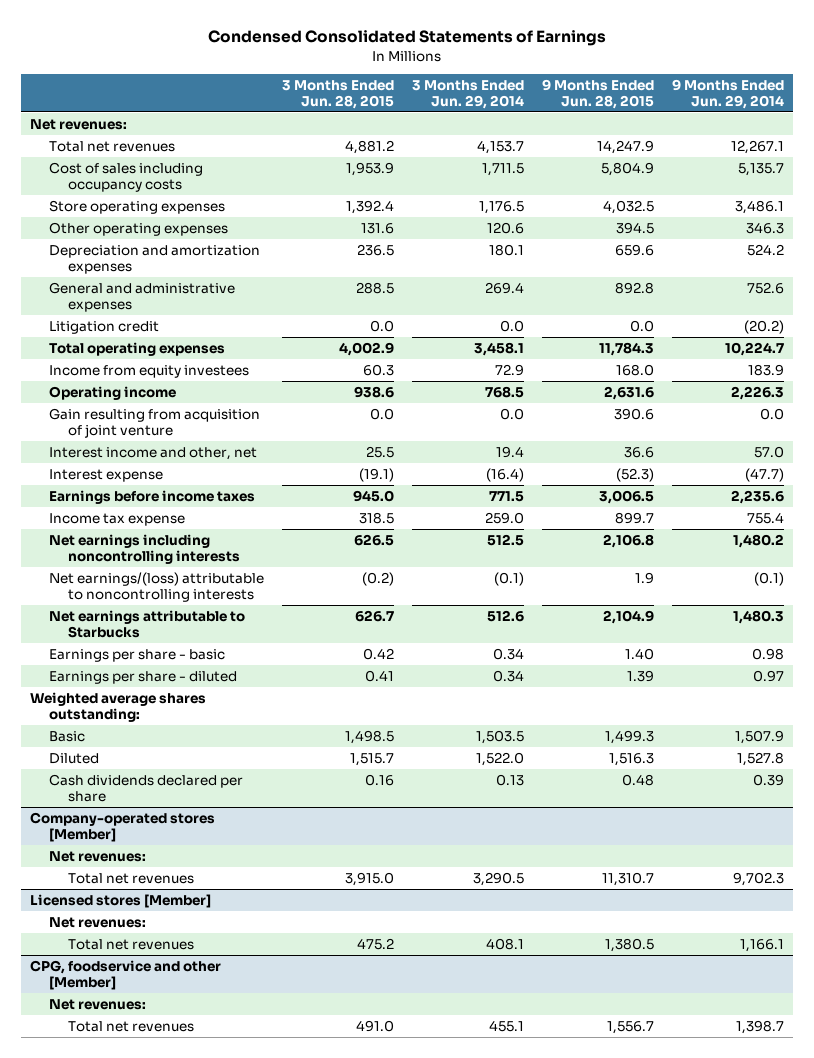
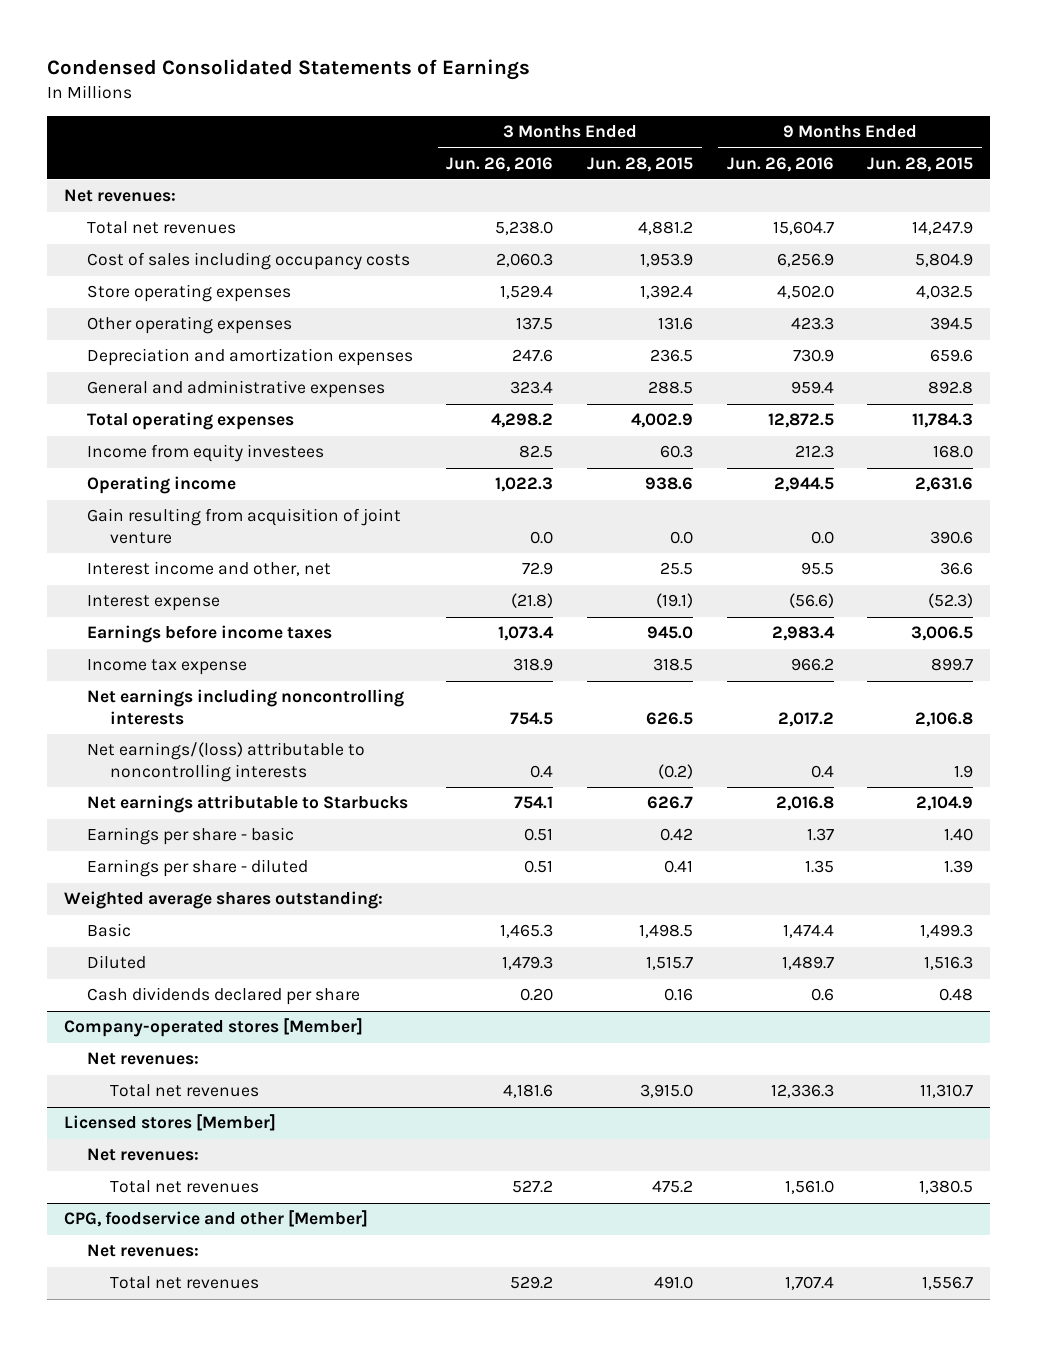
[411,80,524,110] 3 Months Ended Jun. 29, 2014 -> none
[671,79,784,110] 9 Months Ended Jun. 29, 2014 -> none
none -> [446,156,554,172] Jun. 26, 2016
none -> [726,156,834,172] Jun. 26, 2016
[48,320,159,334] Litigation credit -> none

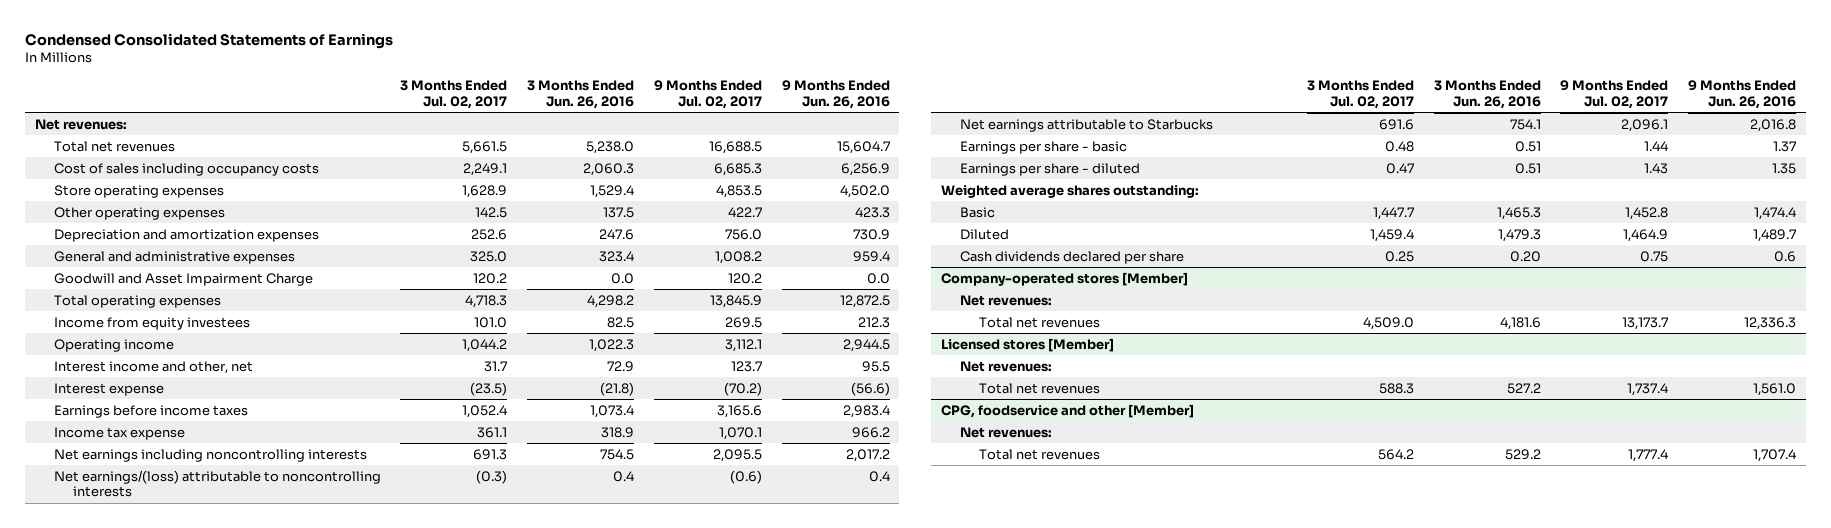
[587,156,694,172] Jun. 28, 2015 -> none
[867,156,974,172] Jun. 28, 2015 -> none
none -> [400,80,508,109] 3 Months Ended Jul. 02, 2017
none -> [653,80,762,109] 9 Months Ended Jul. 02, 2017
none -> [53,272,313,286] Goodwill and Asset Impairment Charge
[86,508,401,545] Gain resulting from acquisition of joint venture -> none

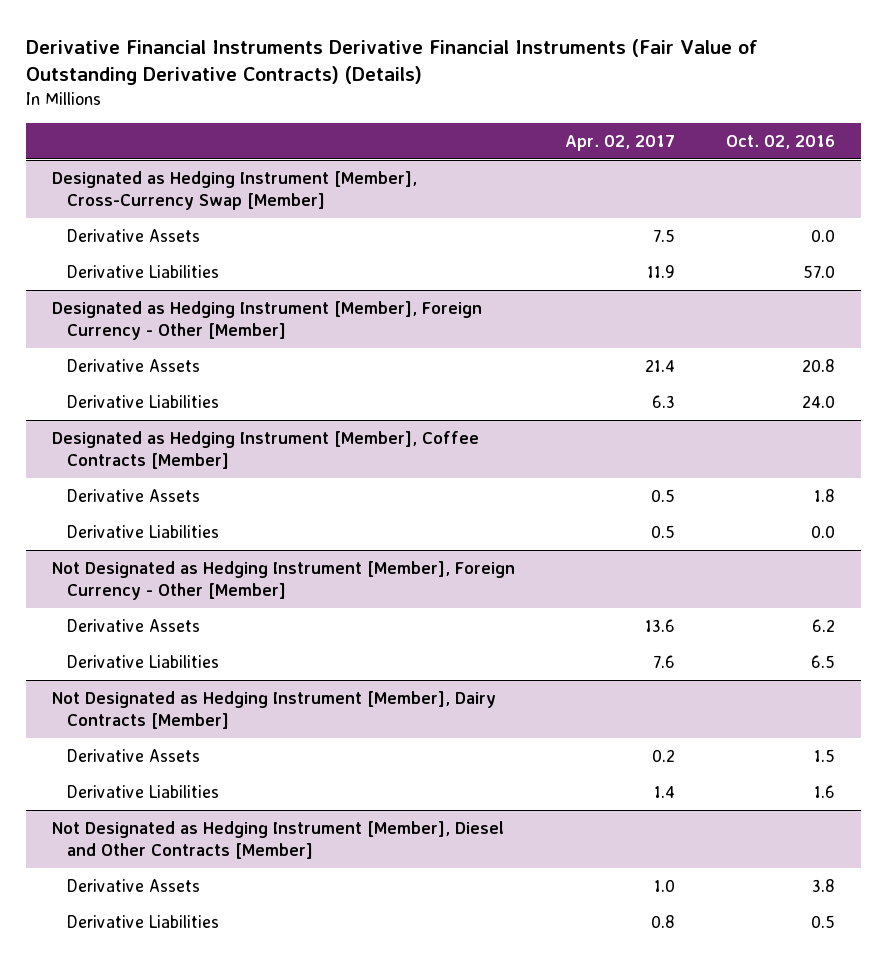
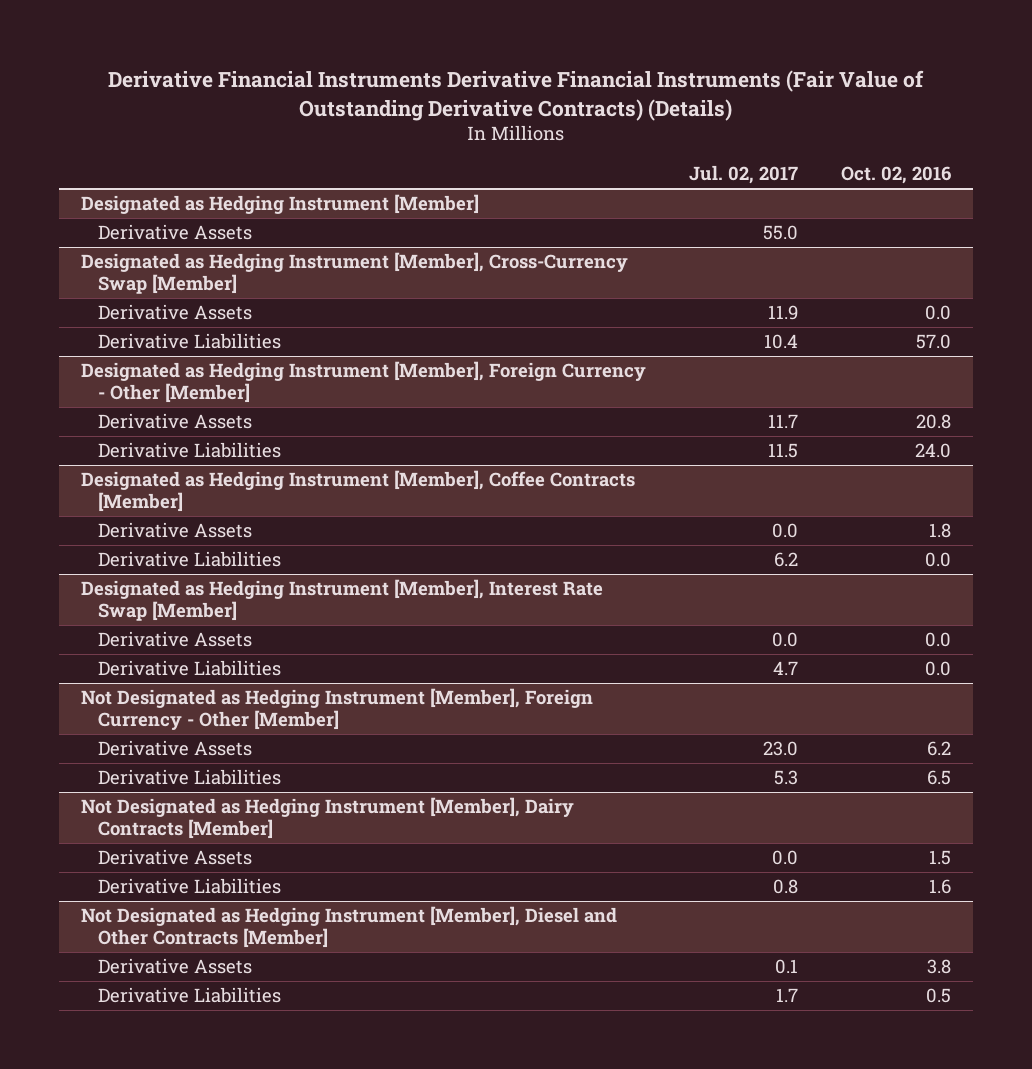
[565,134,676,151] Apr. 02, 2017 -> none
none -> [688,165,798,185] Jul. 02, 2017
none -> [80,194,479,215] Designated as Hedging Instrument [Member]
none -> [97,224,252,241] Derivative Assets
none -> [80,579,603,621] Designated as Hedging Instrument [Member], Interest Rate Swap [Member]
none -> [97,631,252,648] Derivative Assets
none -> [97,660,281,677] Derivative Liabilities

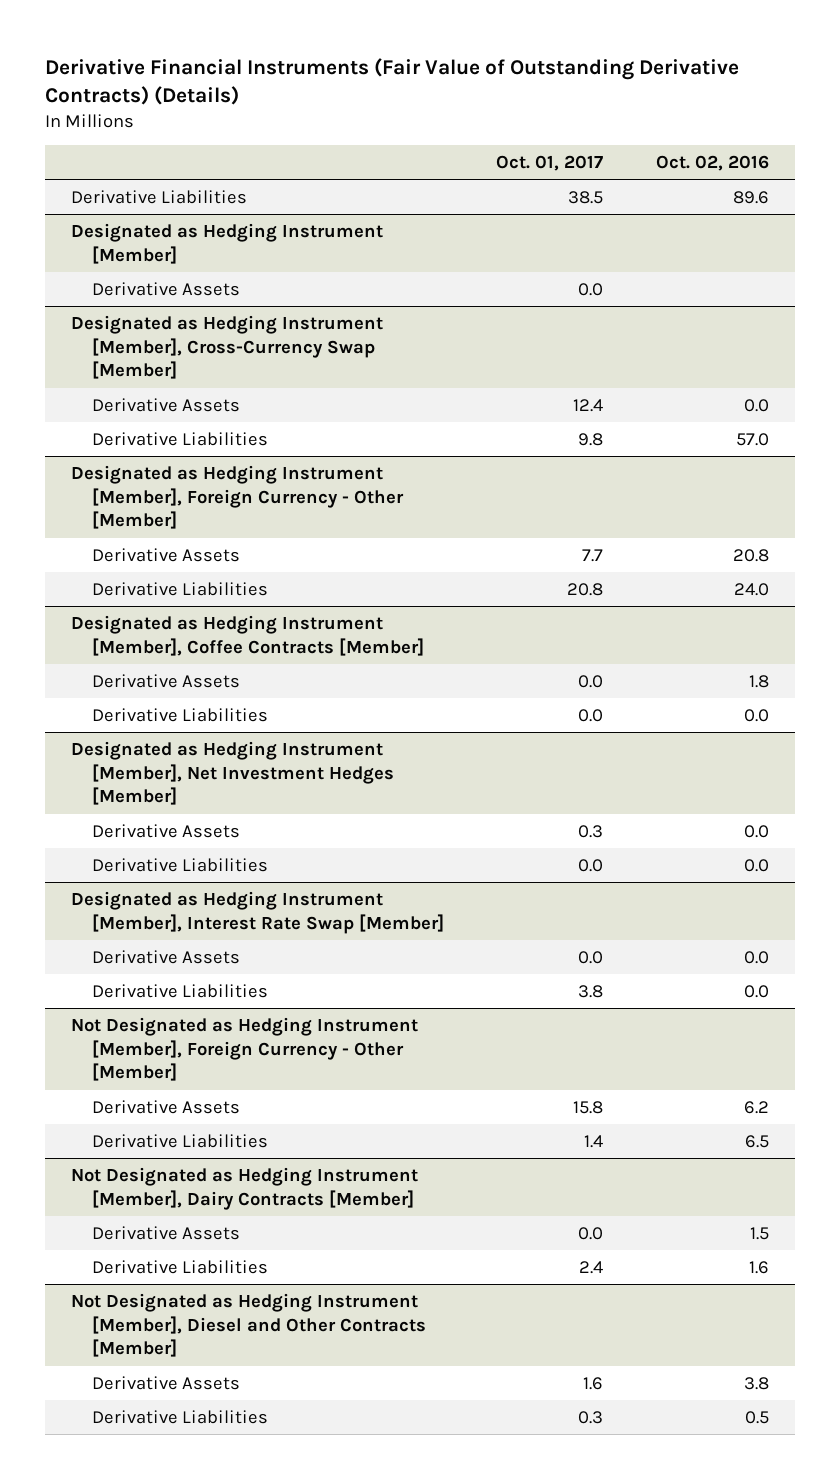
[107,70,924,121] Derivative Financial Instruments Derivative Financial Instruments (Fair Value of Outstanding Derivative Contracts) (Details) -> [45,57,740,106] Derivative Financial Instruments (Fair Value of Outstanding Derivative Contracts) (Details)
[688,165,798,185] Jul. 02, 2017 -> none
none -> [496,154,604,171] Oct. 01, 2017
none -> [71,189,248,204] Derivative Liabilities
none -> [71,740,395,806] Designated as Hedging Instrument [Member], Net Investment Hedges [Member]
none -> [92,823,241,838] Derivative Assets
none -> [92,857,269,872] Derivative Liabilities

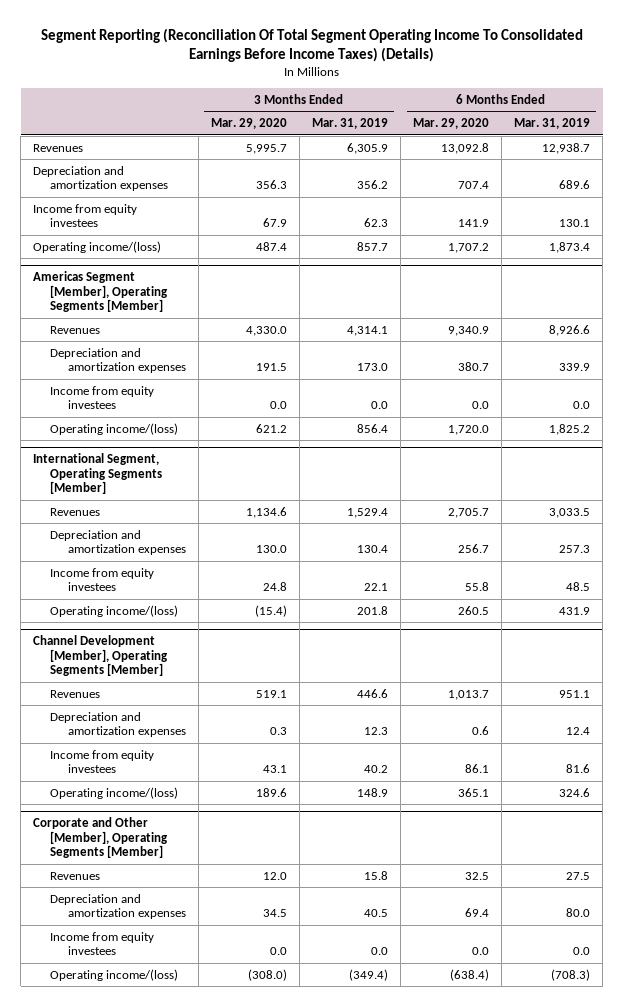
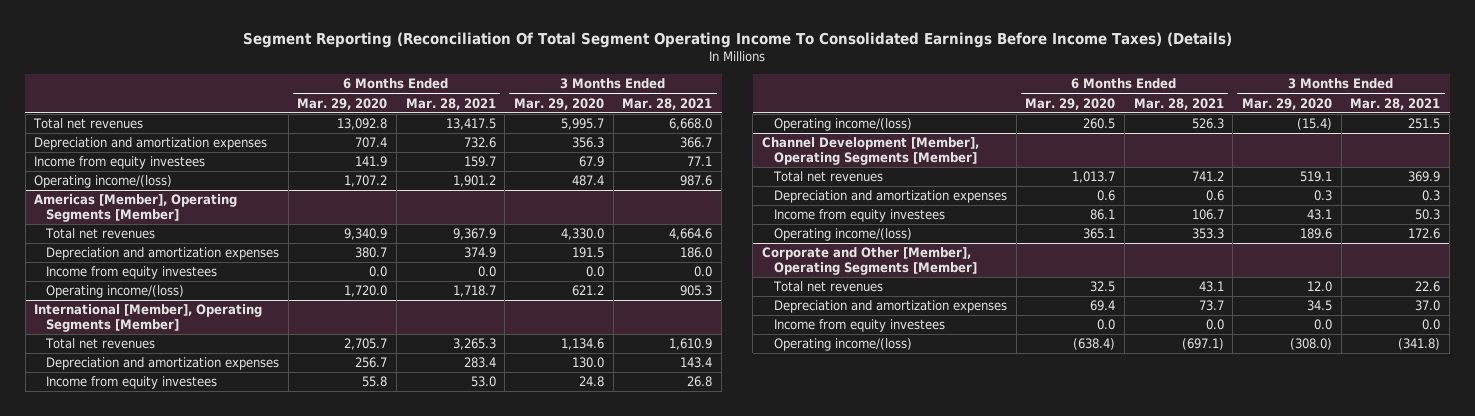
[311,118,388,130] Mar. 31, 2019 -> none
[514,118,591,130] Mar. 31, 2019 -> none
none -> [405,97,496,110] Mar. 28, 2021
none -> [622,97,713,110] Mar. 28, 2021
[33,143,84,152] Revenues -> [33,118,144,130] Total net revenues
[33,270,169,313] Americas Segment [Member], Operating Segments [Member] -> [34,194,238,223] Americas [Member], Operating Segments [Member]
[50,325,101,334] Revenues -> [44,228,155,240] Total net revenues
[33,452,163,495] International Segment, Operating Segments [Member] -> [34,304,263,333] International [Member], Operating Segments [Member]
[50,507,101,516] Revenues -> [44,338,155,350] Total net revenues
[50,689,101,698] Revenues -> [772,171,883,183] Total net revenues
[50,871,101,880] Revenues -> [772,281,883,293] Total net revenues

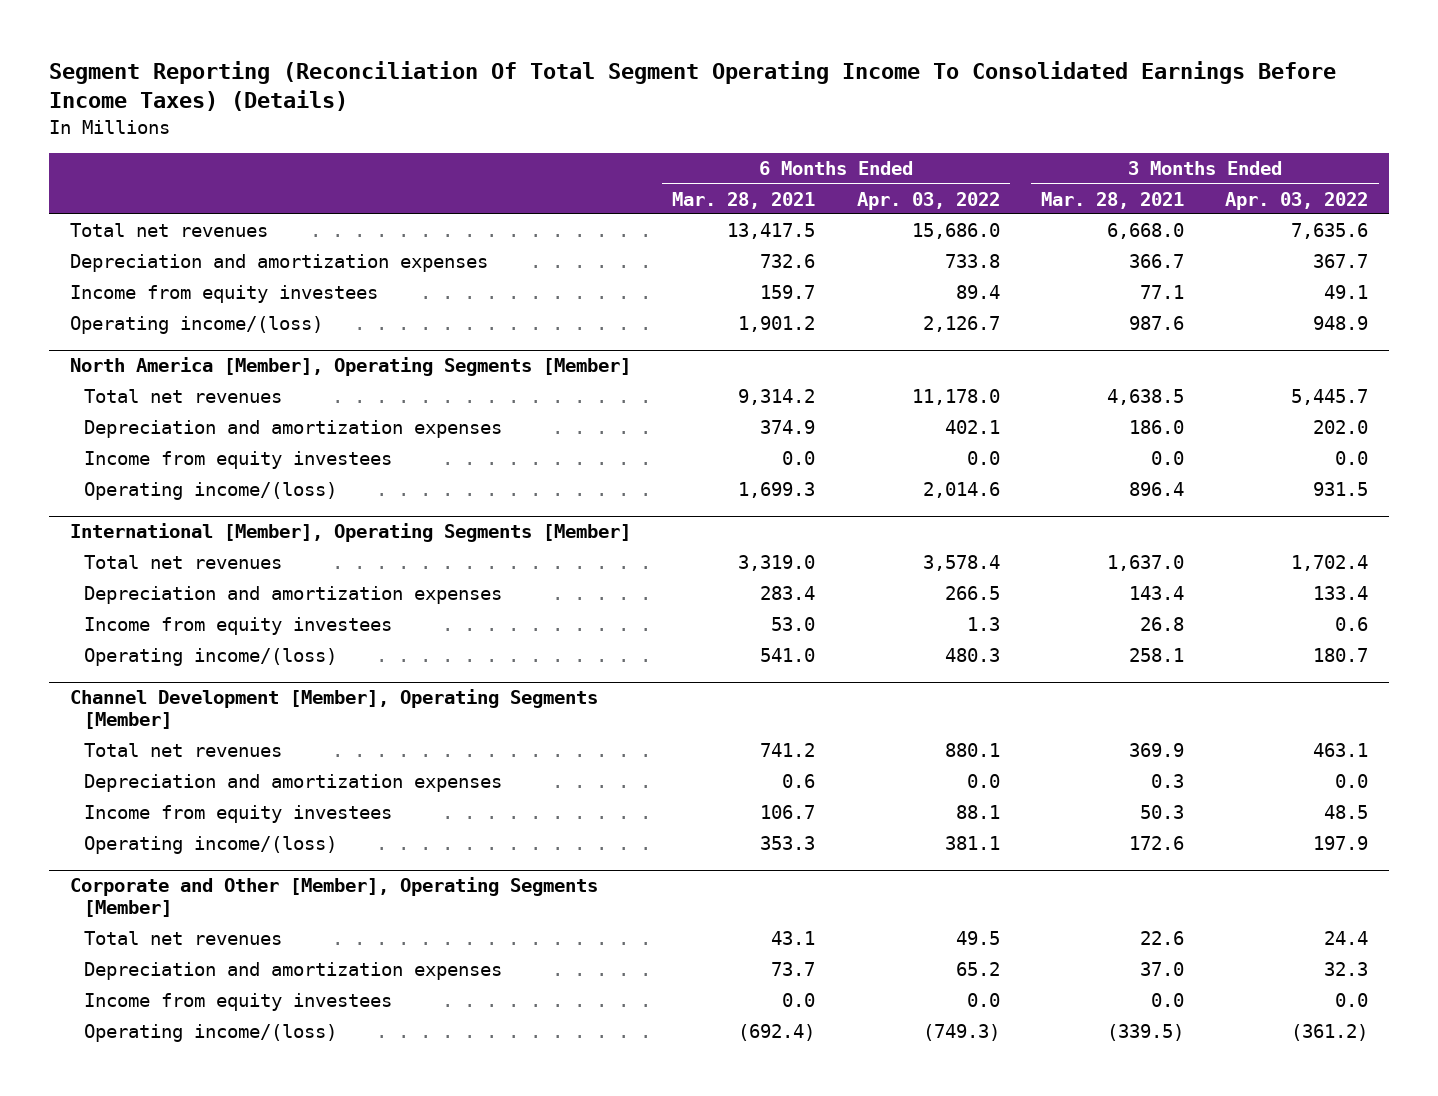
[297,97,388,110] Mar. 29, 2020 -> none
[514,97,605,110] Mar. 29, 2020 -> none
none -> [856,191,1000,210] Apr. 03, 2022
none -> [1225,191,1369,210] Apr. 03, 2022
[34,194,238,223] Americas [Member], Operating Segments [Member] -> [69,357,631,377] North America [Member], Operating Segments [Member]
[452,228,496,241] 9,367.9 -> [738,389,816,406] 9,314.2
[669,228,713,241] 4,664.6 -> [1106,389,1184,406] 4,638.5
[452,285,496,298] 1,718.7 -> [738,482,816,499] 1,699.3
[680,285,713,297] 905.3 -> [1128,482,1184,497] 896.4
[452,338,496,351] 3,265.3 -> [738,555,816,572] 3,319.0
[669,338,713,351] 1,610.9 -> [1106,555,1184,572] 1,637.0
[1191,118,1224,130] 526.3 -> [760,648,816,663] 541.0
[1408,118,1441,130] 251.5 -> [1128,648,1184,663] 258.1
[1181,338,1224,351] (697.1) -> [738,1024,816,1042] (692.4)
[1398,338,1441,351] (341.8) -> [1106,1024,1184,1042] (339.5)

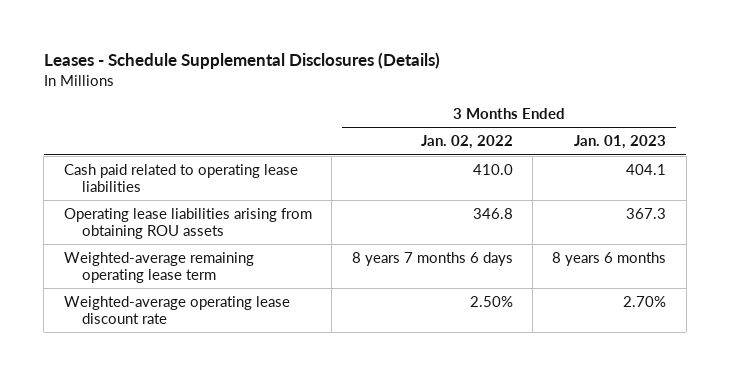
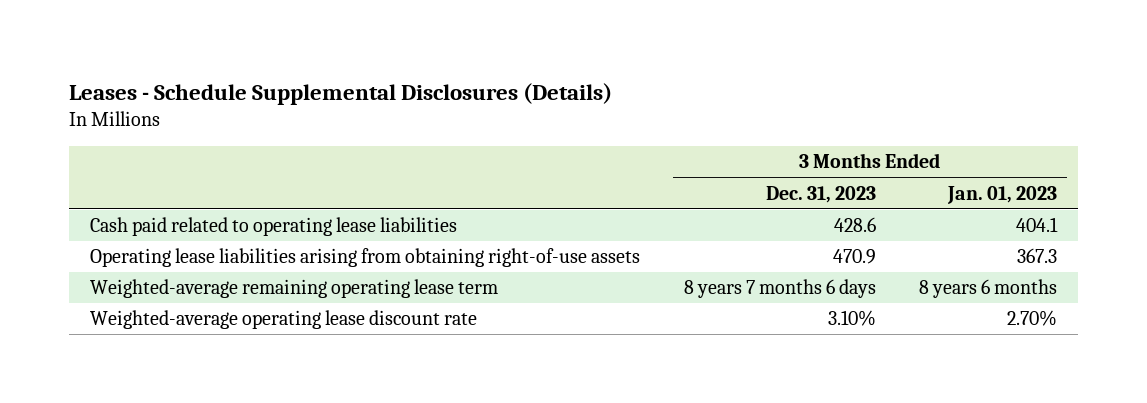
[420,135,513,150] Jan. 02, 2022 -> none
none -> [765,185,876,203] Dec. 31, 2023
[63,207,312,239] Operating lease liabilities arising from obtaining ROU assets -> [90,248,641,268] Operating lease liabilities arising from obtaining right-of-use assets

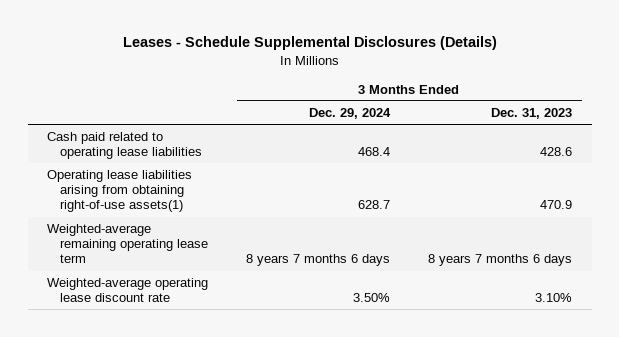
[946,185,1057,204] Jan. 01, 2023 -> none
none -> [309,107,392,119] Dec. 29, 2024
[90,248,641,268] Operating lease liabilities arising from obtaining right-of-use assets -> [46,170,192,213] Operating lease liabilities arising from obtaining right-of-use assets(1)

